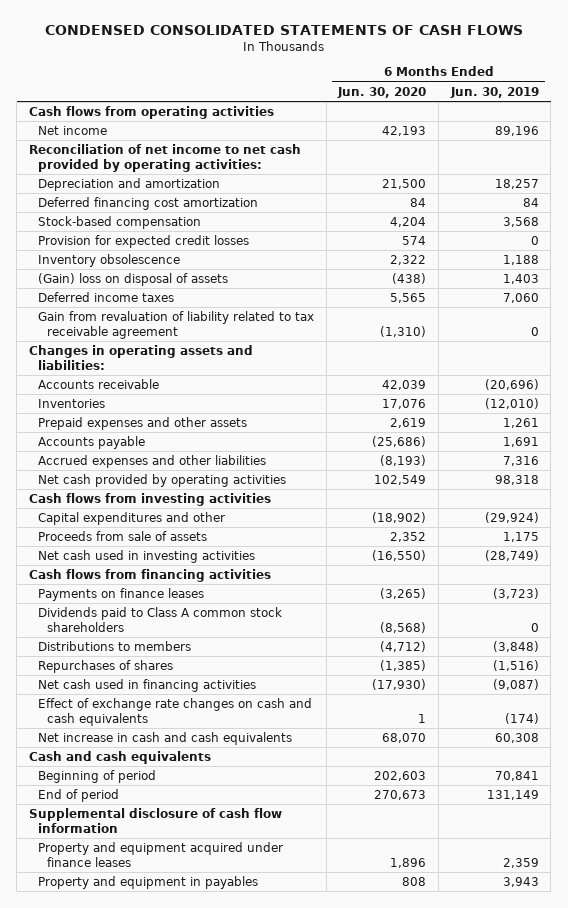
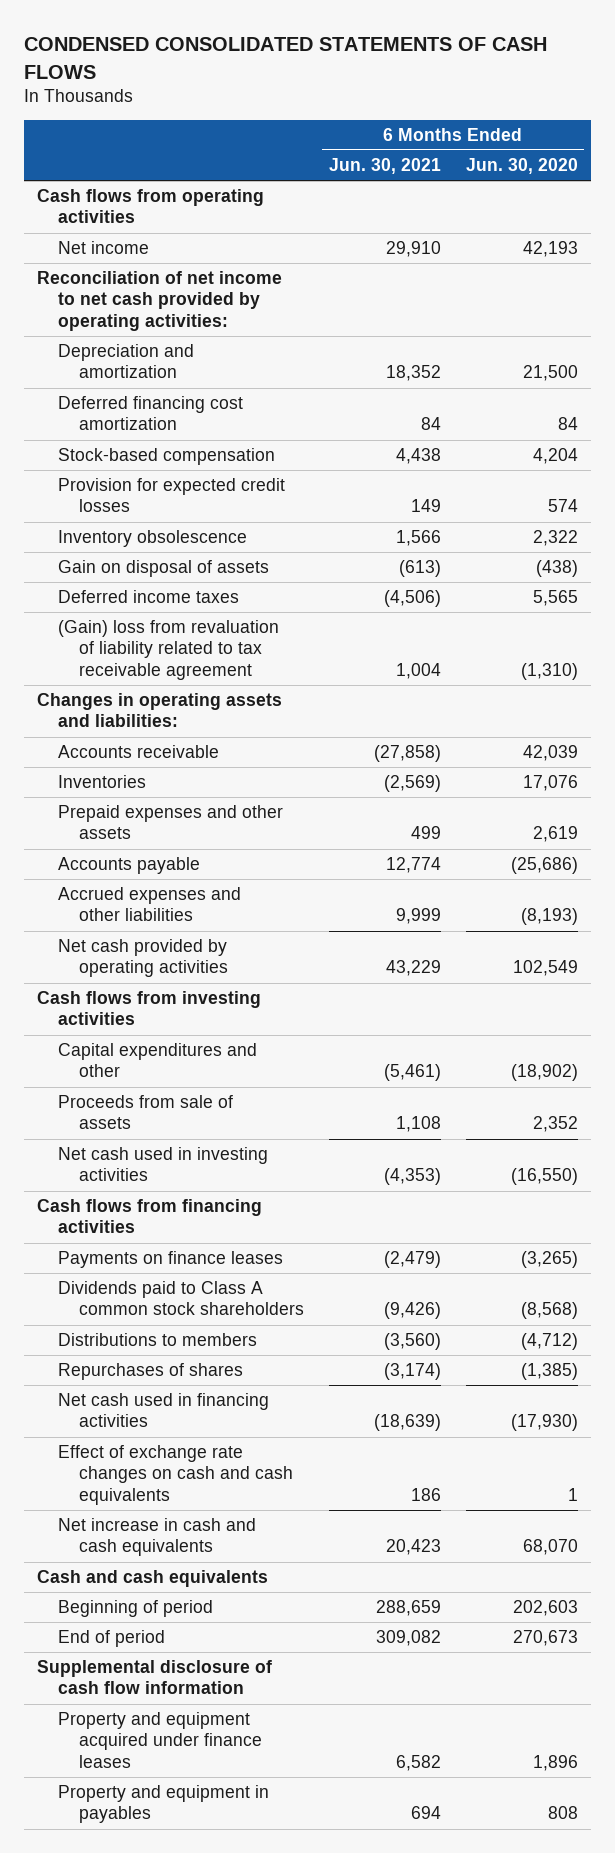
[449,86,539,98] Jun. 30, 2019 -> none
none -> [328,157,441,174] Jun. 30, 2021
[37,272,228,286] (Gain) loss on disposal of assets -> [57,560,269,578] Gain on disposal of assets
[37,310,314,340] Gain from revaluation of liability related to tax receivable agreement -> [57,620,279,680] (Gain) loss from revaluation of liability related to tax receivable agreement

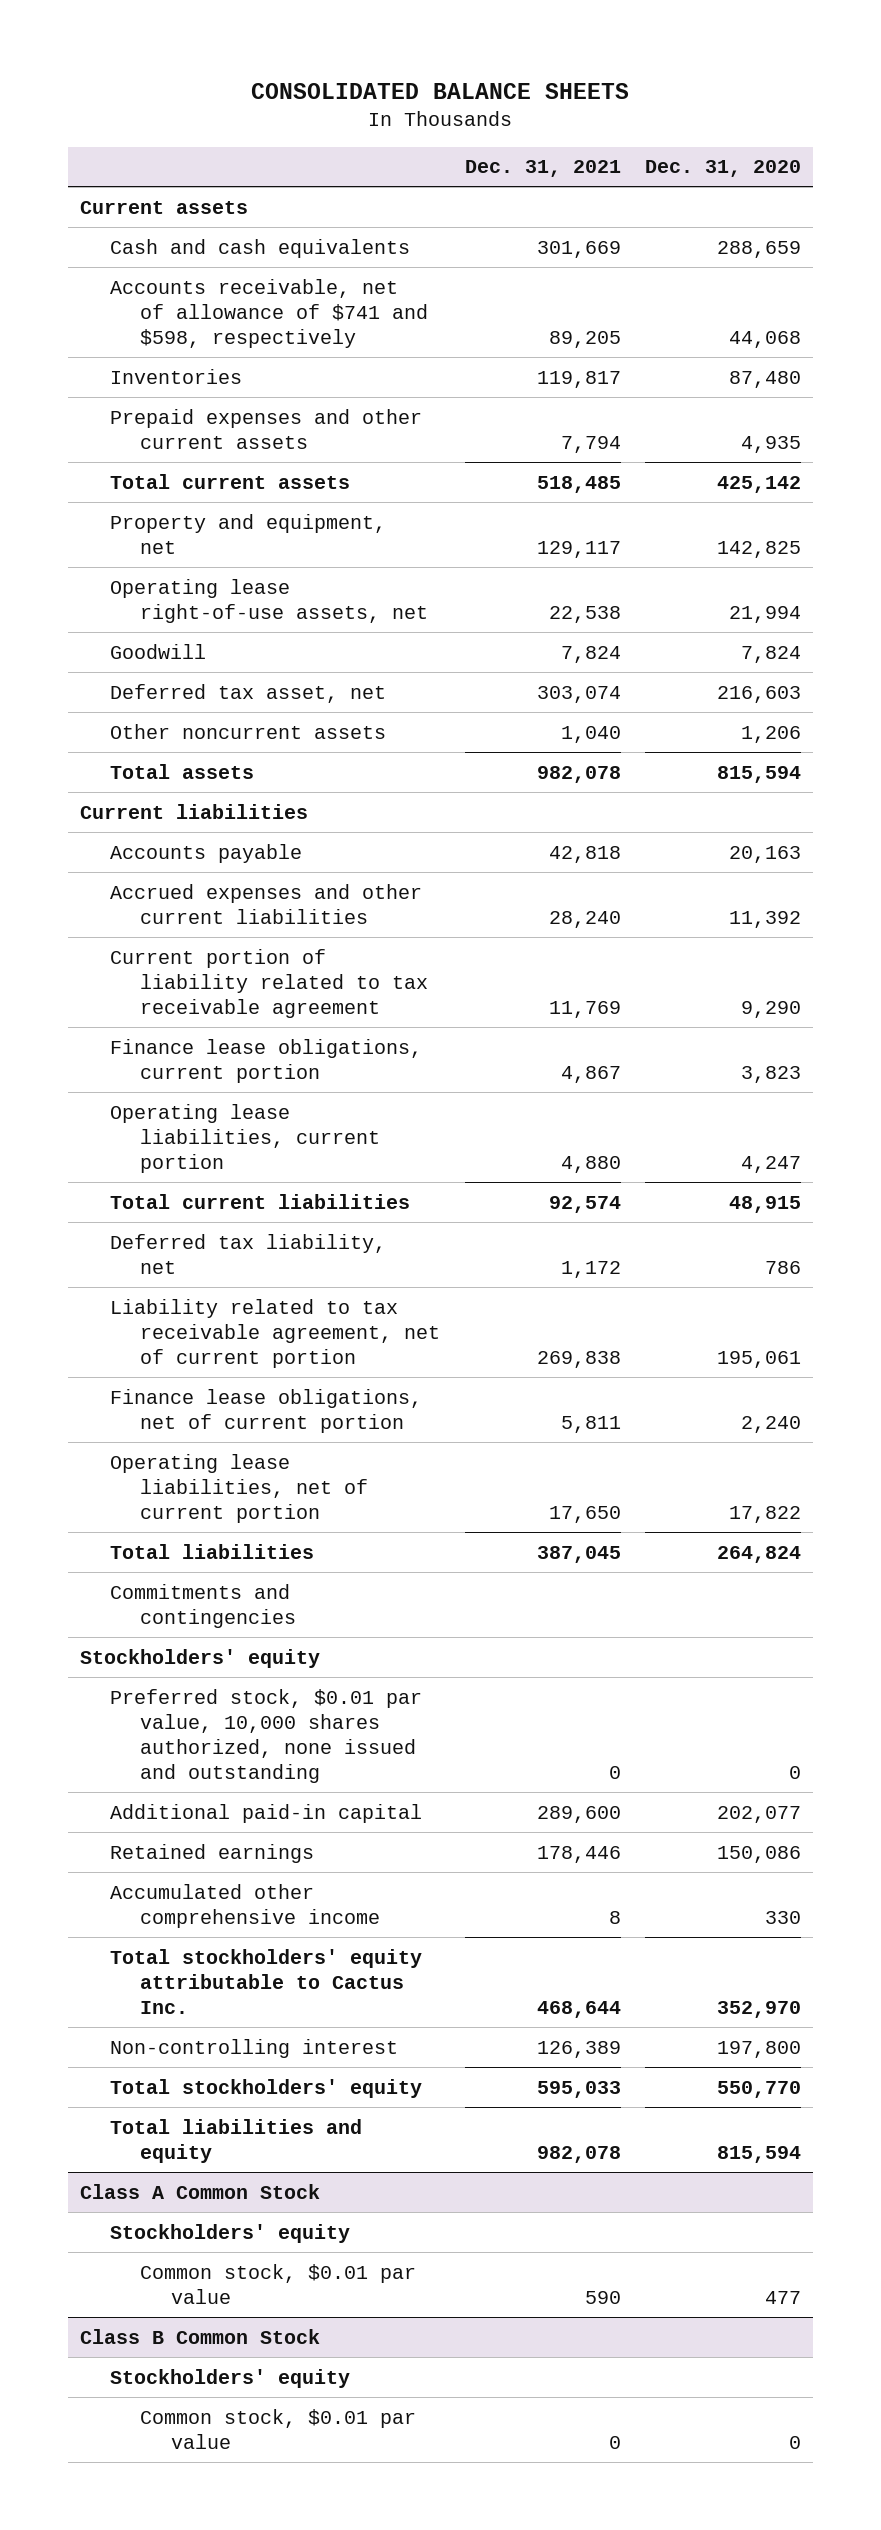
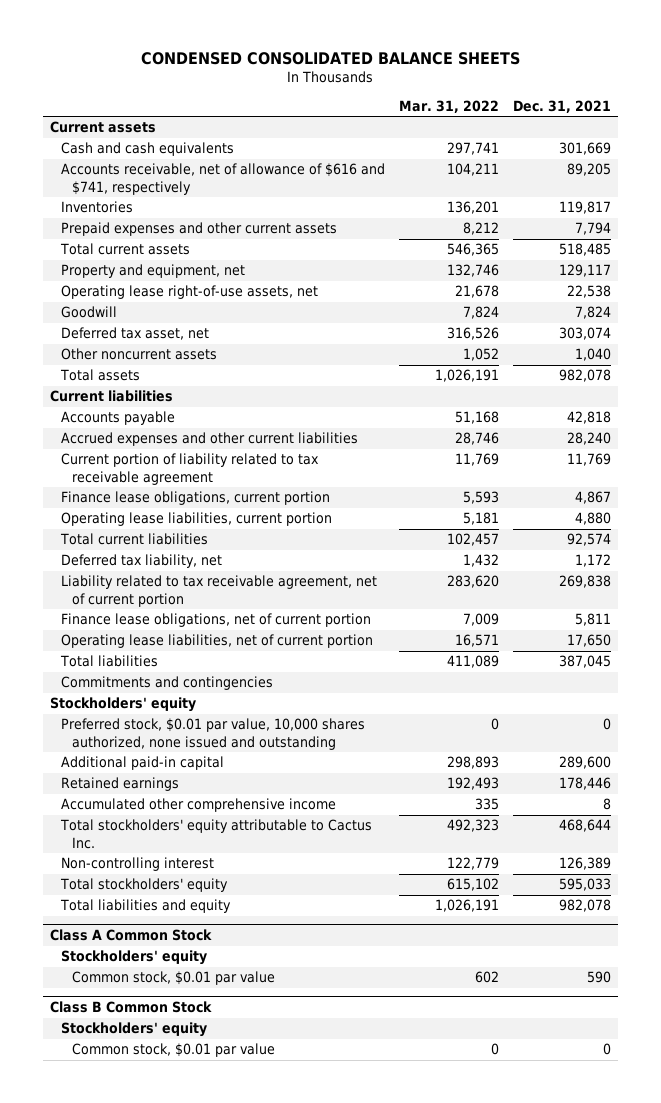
[251,83,630,100] CONSOLIDATED BALANCE SHEETS -> [141,51,521,65] CONDENSED CONSOLIDATED BALANCE SHEETS
[644,160,801,178] Dec. 31, 2020 -> none
none -> [398,99,499,113] Mar. 31, 2022
[110,278,429,348] Accounts receivable, net of allowance of $741 and $598, respectively -> [60,163,385,195] Accounts receivable, net of allowance of $616 and $741, respectively

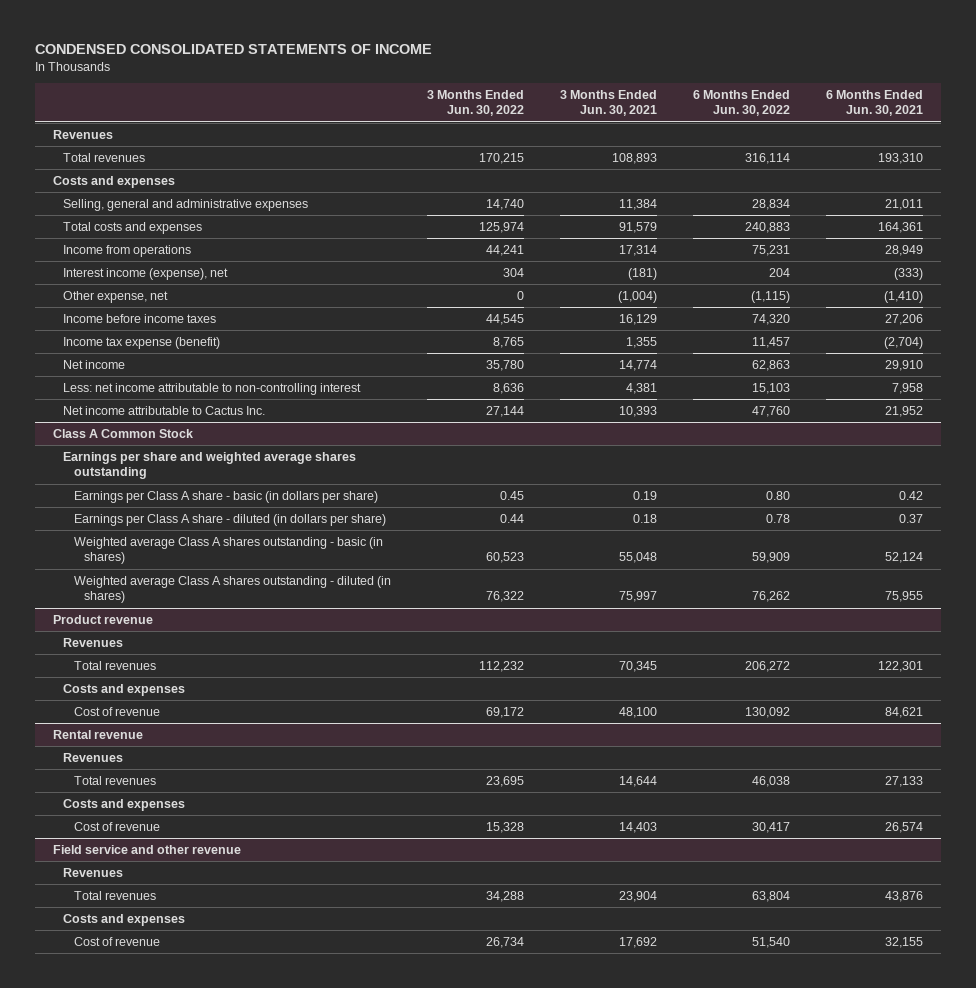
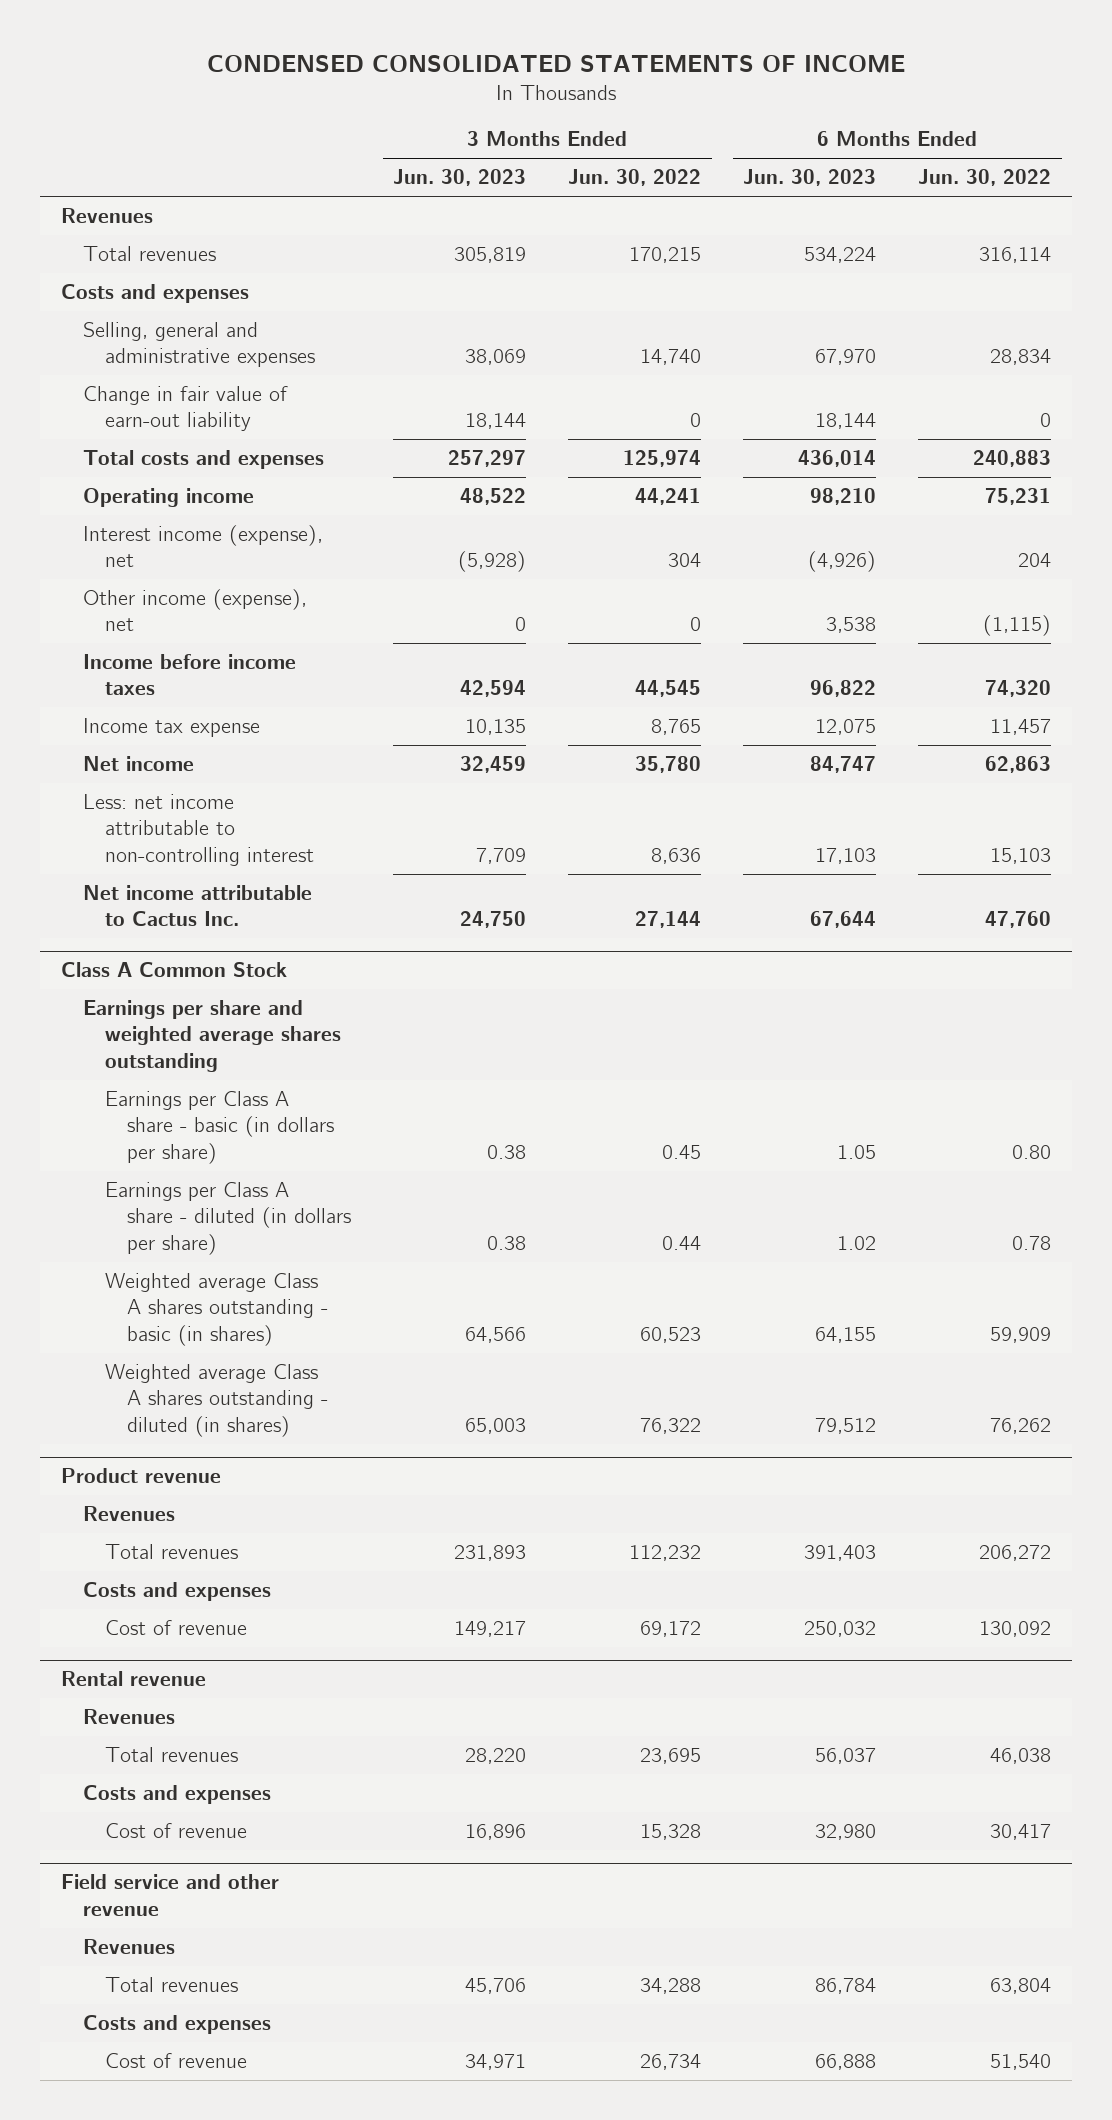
[560,90,658,117] 3 Months Ended Jun. 30, 2021 -> none
[826,90,924,117] 6 Months Ended Jun. 30, 2021 -> none
none -> [393,169,527,187] Jun. 30, 2023
none -> [743,169,877,187] Jun. 30, 2023
none -> [83,386,289,432] Change in fair value of earn-out liability
[63,245,192,258] Income from operations -> [83,488,255,508] Operating income
[63,291,169,304] Other expense, net -> [83,589,308,632] Other income (expense), net
[63,337,221,350] Income tax expense (benefit) -> [83,718,261,738] Income tax expense

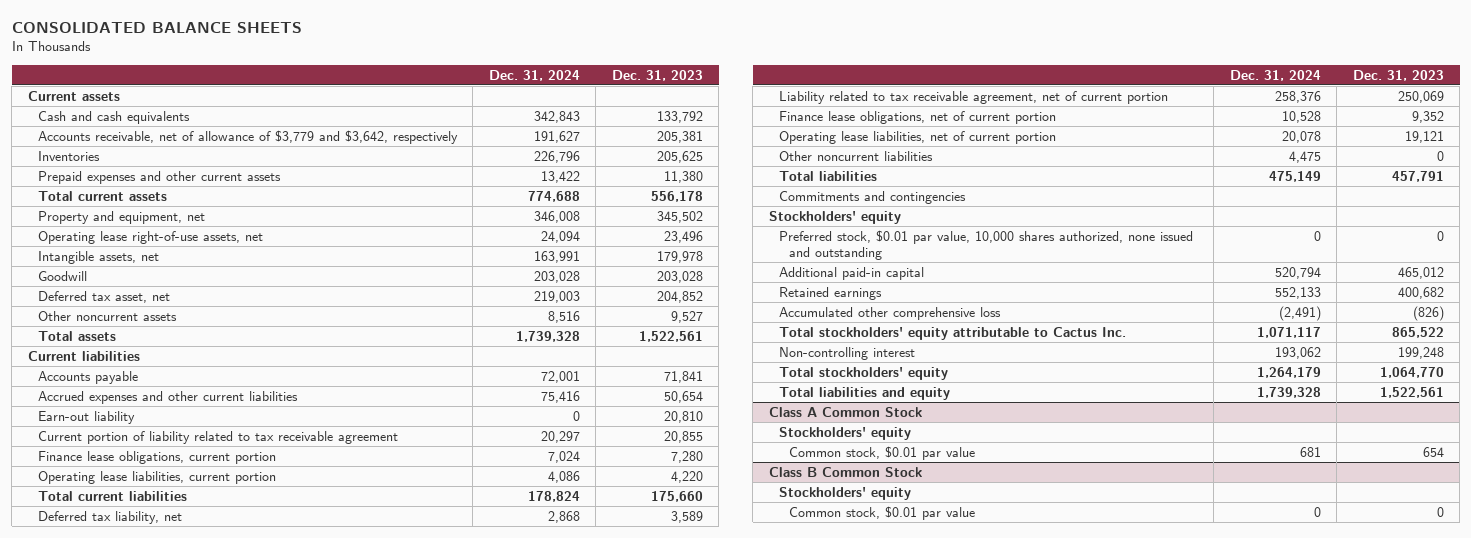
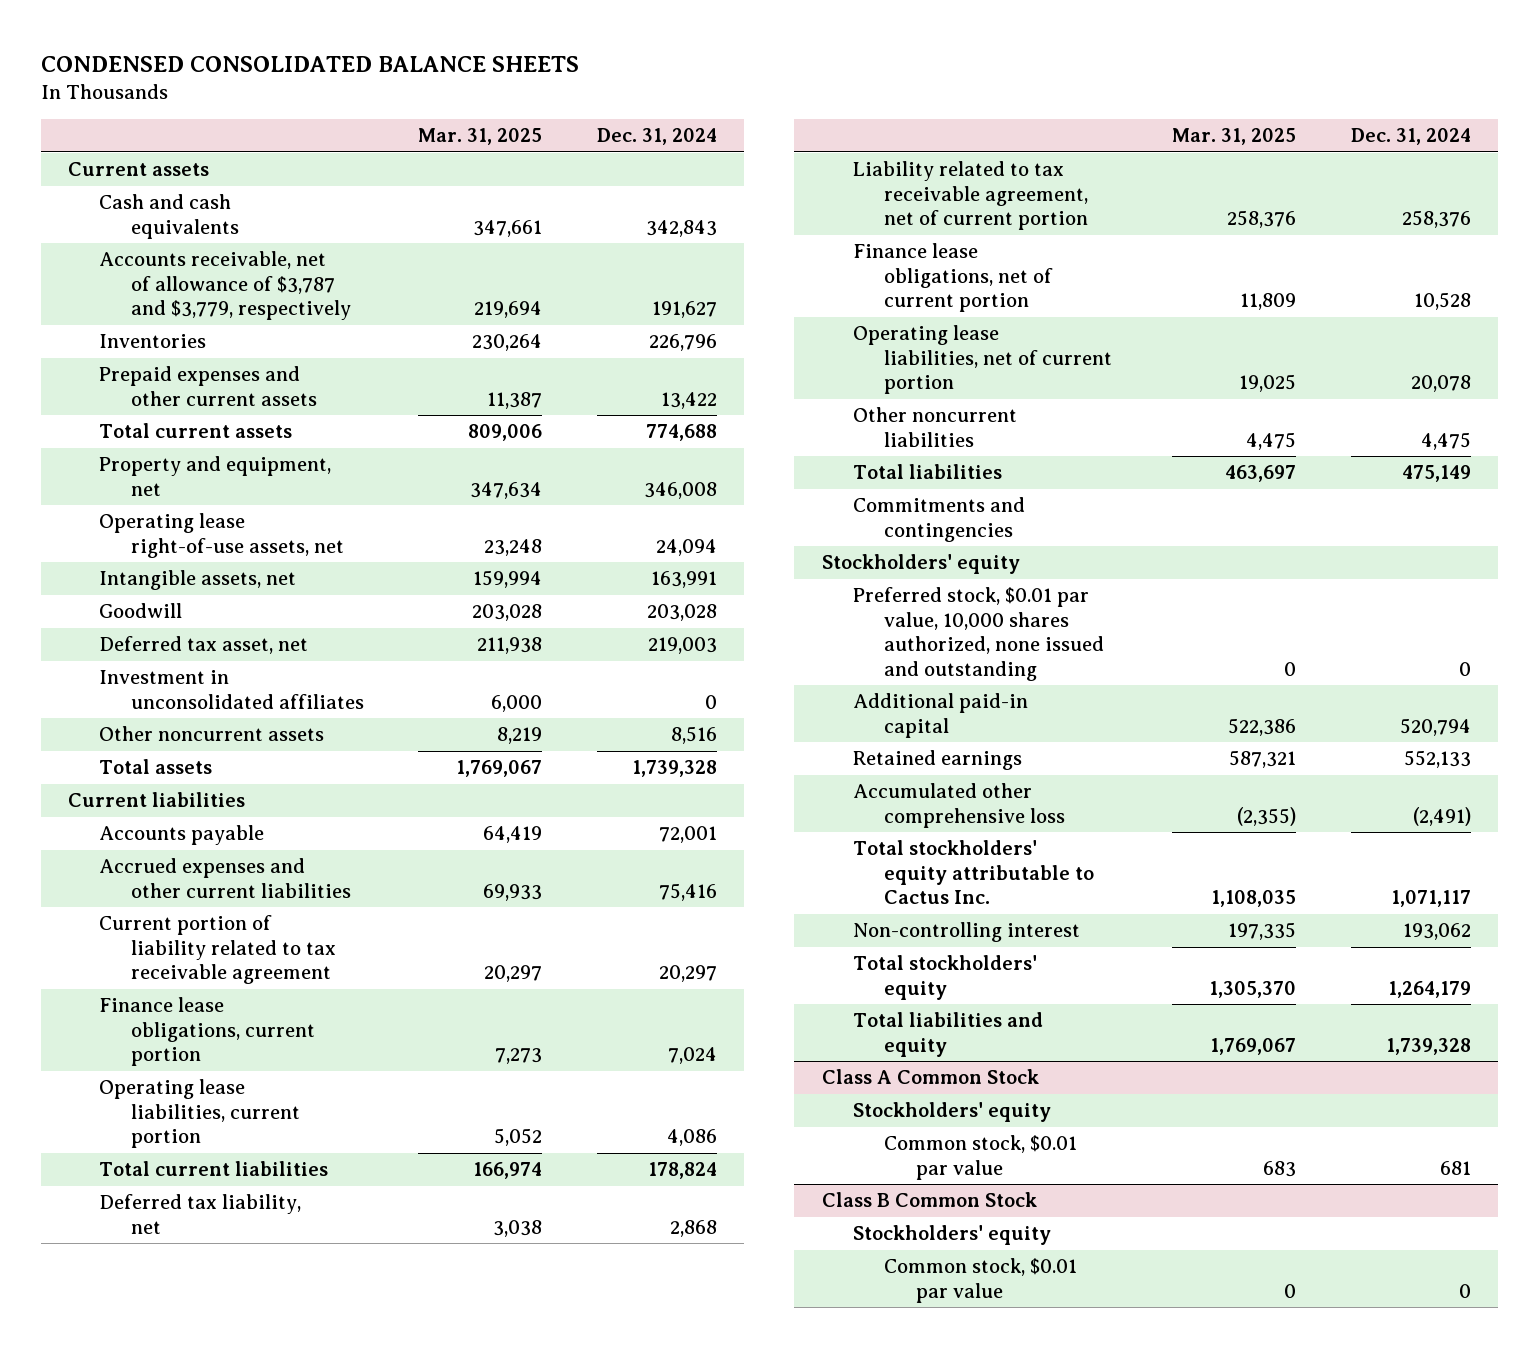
[11,21,302,33] CONSOLIDATED BALANCE SHEETS -> [40,55,579,72] CONDENSED CONSOLIDATED BALANCE SHEETS
[611,69,703,81] Dec. 31, 2023 -> none
none -> [418,128,543,146] Mar. 31, 2025
[37,129,458,144] Accounts receivable, net of allowance of $3,779 and $3,642, respectively -> [99,251,351,321] Accounts receivable, net of allowance of $3,787 and $3,779, respectively
none -> [99,670,364,709] Investment in unconsolidated affiliates
[37,410,135,424] Earn-out liability -> none

